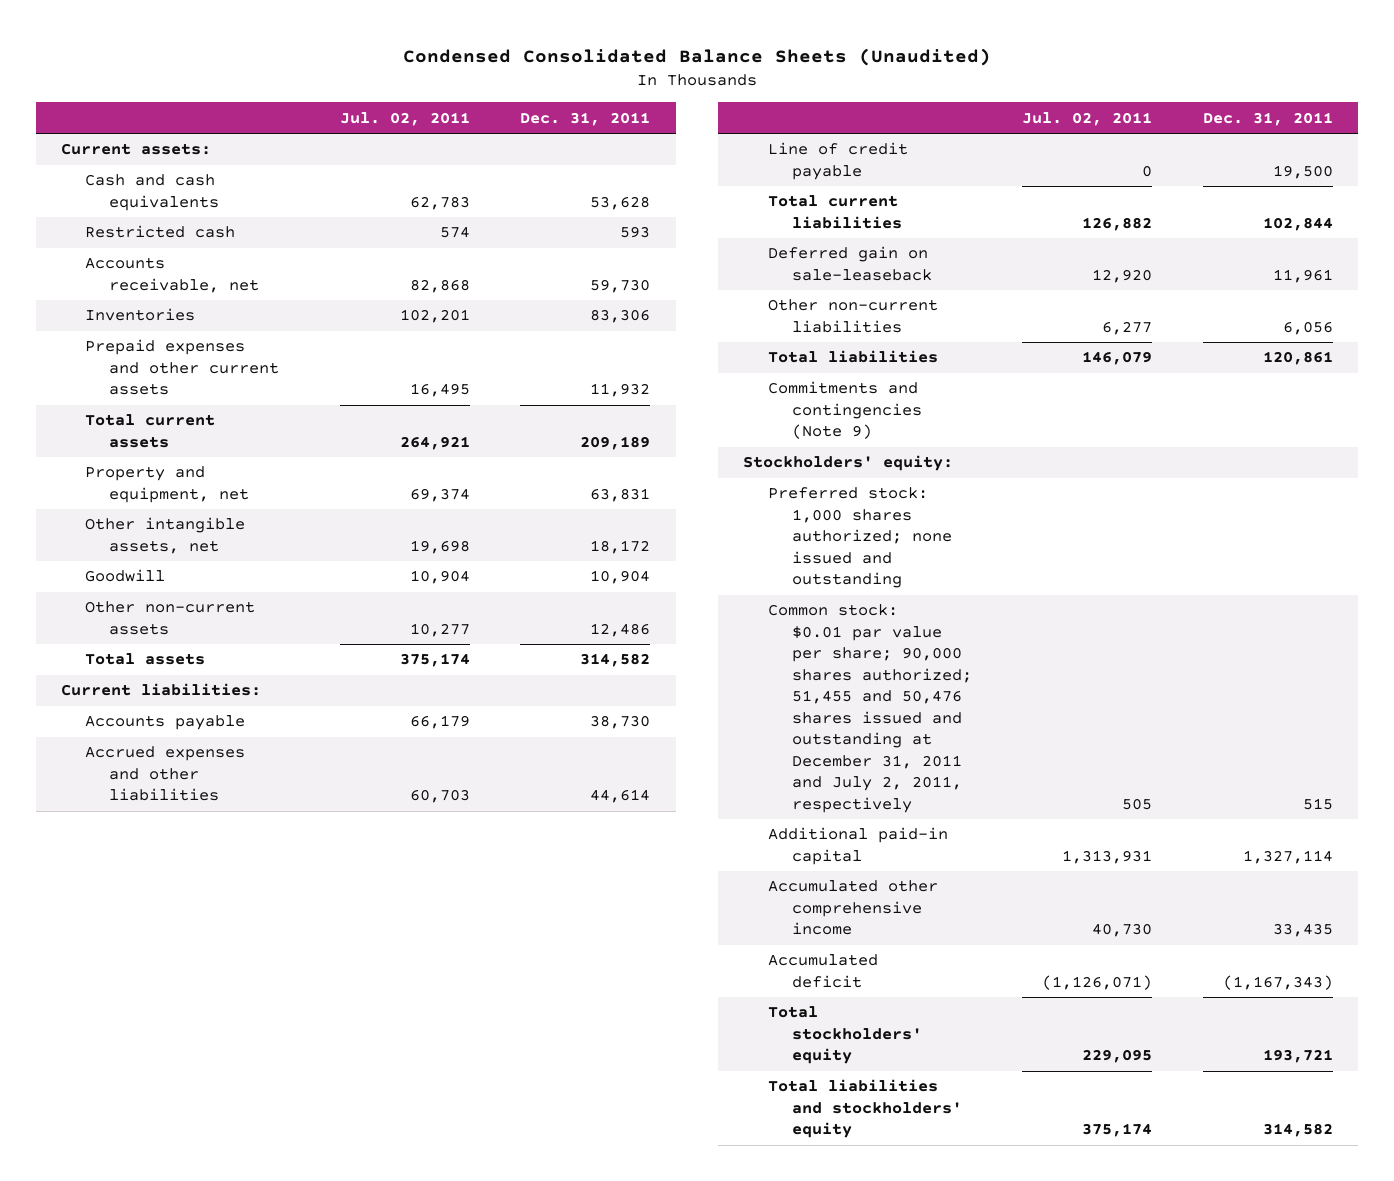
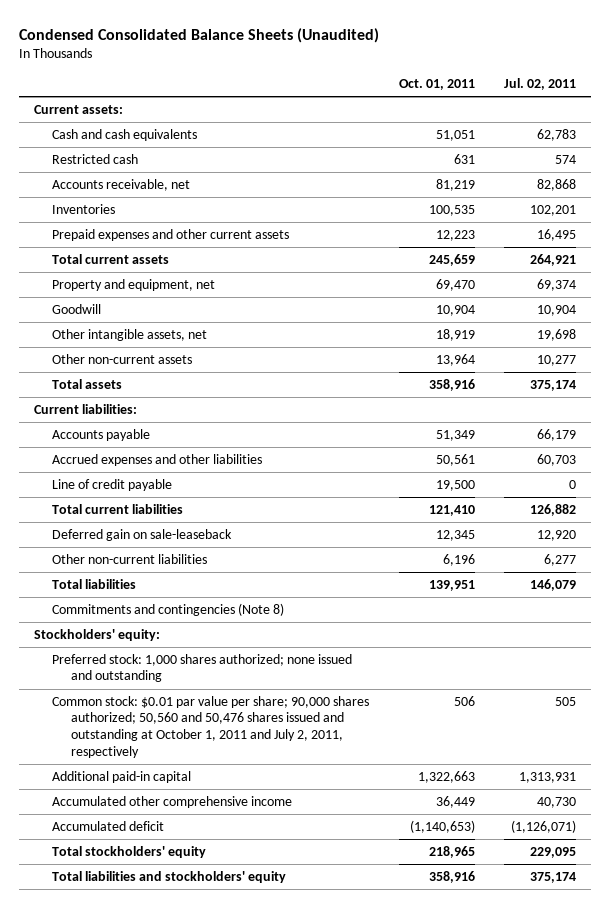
[520,111,651,126] Dec. 31, 2011 -> none
none -> [398,79,475,91] Oct. 01, 2011
[85,517,246,554] Other intangible assets, net -> [52,328,208,341] Other intangible assets, net
[767,381,922,440] Commitments and contingencies (Note 9) -> [52,602,285,616] Commitments and contingencies (Note 8)
[767,604,972,813] Common stock: $0.01 par value per share; 90,000 shares authorized; 51,455 and 50,476 shares issued and outstanding at December 31, 2011 and July 2, 2011, respectively -> [52,695,370,758] Common stock: $0.01 par value per share; 90,000 shares authorized; 50,560 and 50,476 shares issued and outstanding at October 1, 2011 and July 2, 2011, respectively

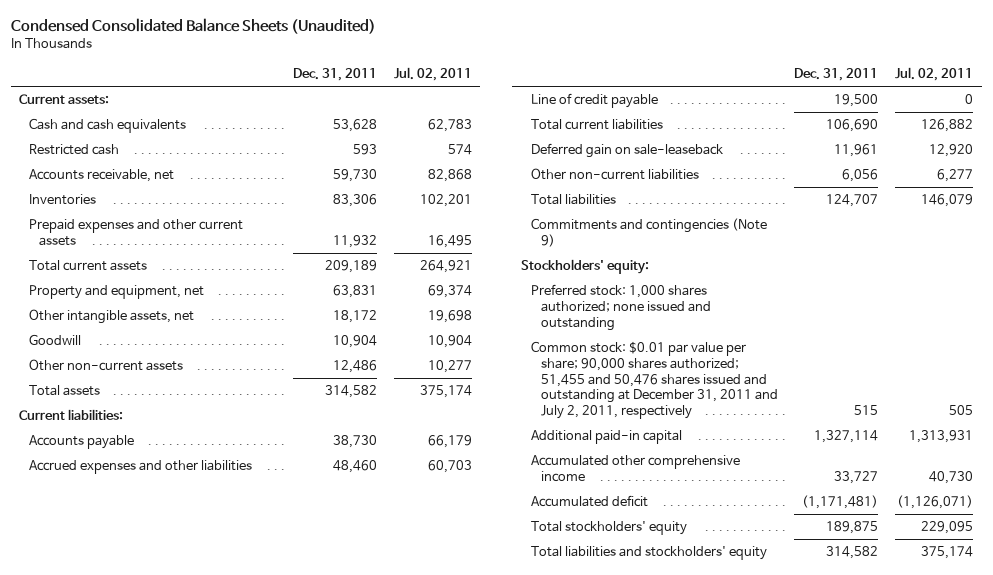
[398,79,475,91] Oct. 01, 2011 -> none
none -> [293,68,378,82] Dec. 31, 2011
[52,303,102,314] Goodwill -> [29,334,82,346] Goodwill
[52,602,285,616] Commitments and contingencies (Note 8) -> [530,218,767,247] Commitments and contingencies (Note 9)
[52,695,370,758] Common stock: $0.01 par value per share; 90,000 shares authorized; 50,560 and 50,476 shares issued and outstanding at October 1, 2011 and July 2, 2011, respectively -> [530,341,778,419] Common stock: $0.01 par value per share; 90,000 shares authorized; 51,455 and 50,476 shares issued and outstanding at December 31, 2011 and July 2, 2011, respectively

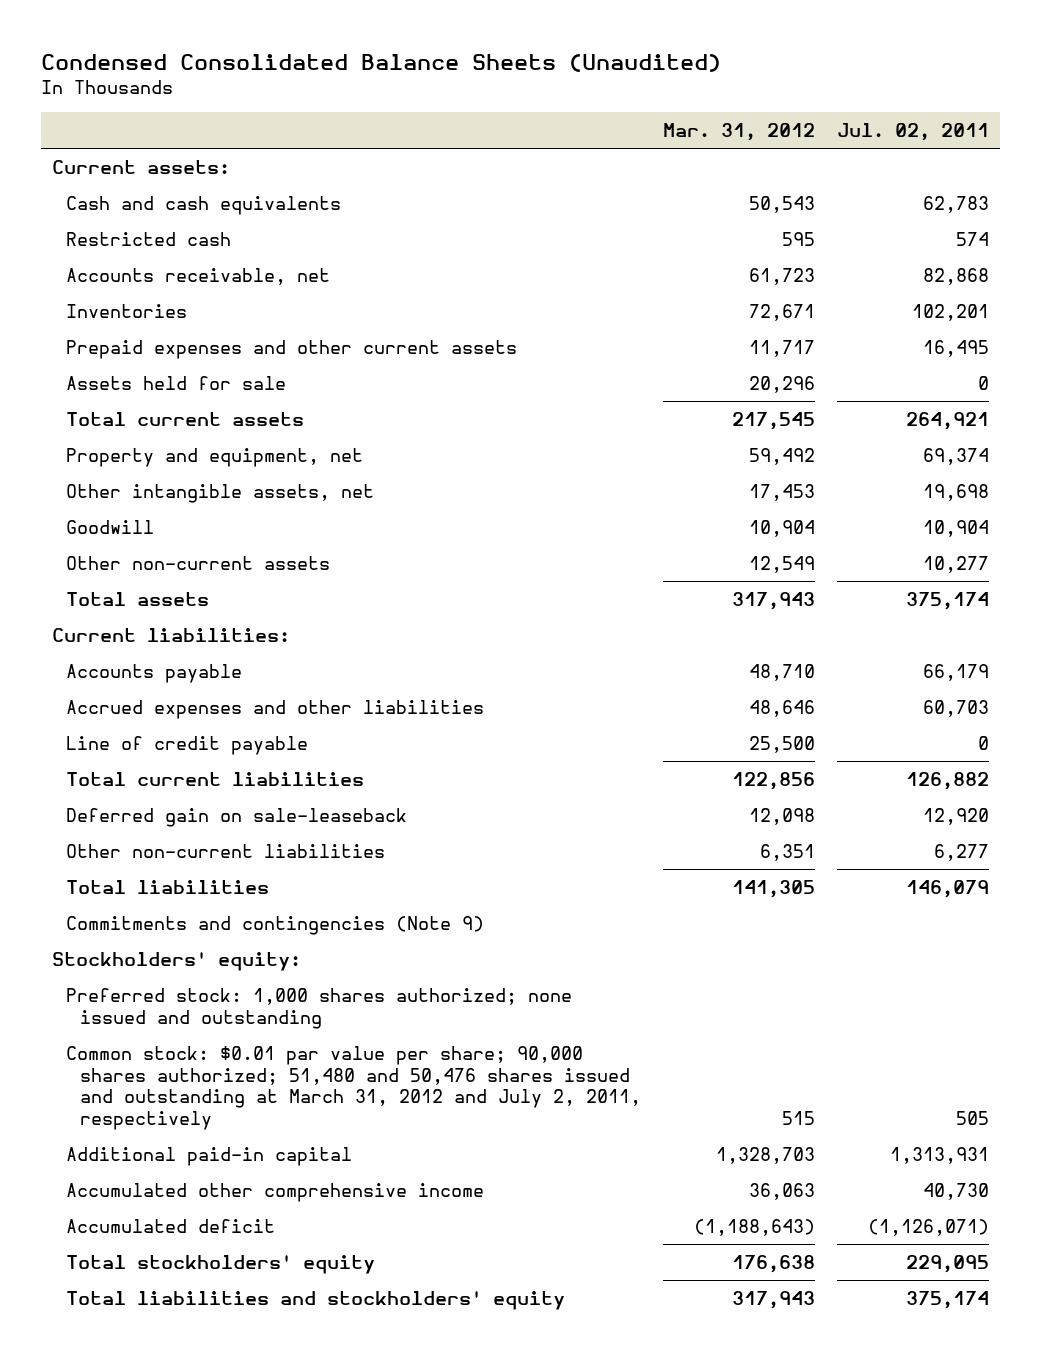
[293,68,378,82] Dec. 31, 2011 -> none
none -> [663,123,816,142] Mar. 31, 2012
none -> [66,375,287,390] Assets held for sale
[530,341,778,419] Common stock: $0.01 par value per share; 90,000 shares authorized; 51,455 and 50,476 shares issued and outstanding at December 31, 2011 and July 2, 2011, respectively -> [66,1045,642,1131] Common stock: $0.01 par value per share; 90,000 shares authorized; 51,480 and 50,476 shares issued and outstanding at March 31, 2012 and July 2, 2011, respectively

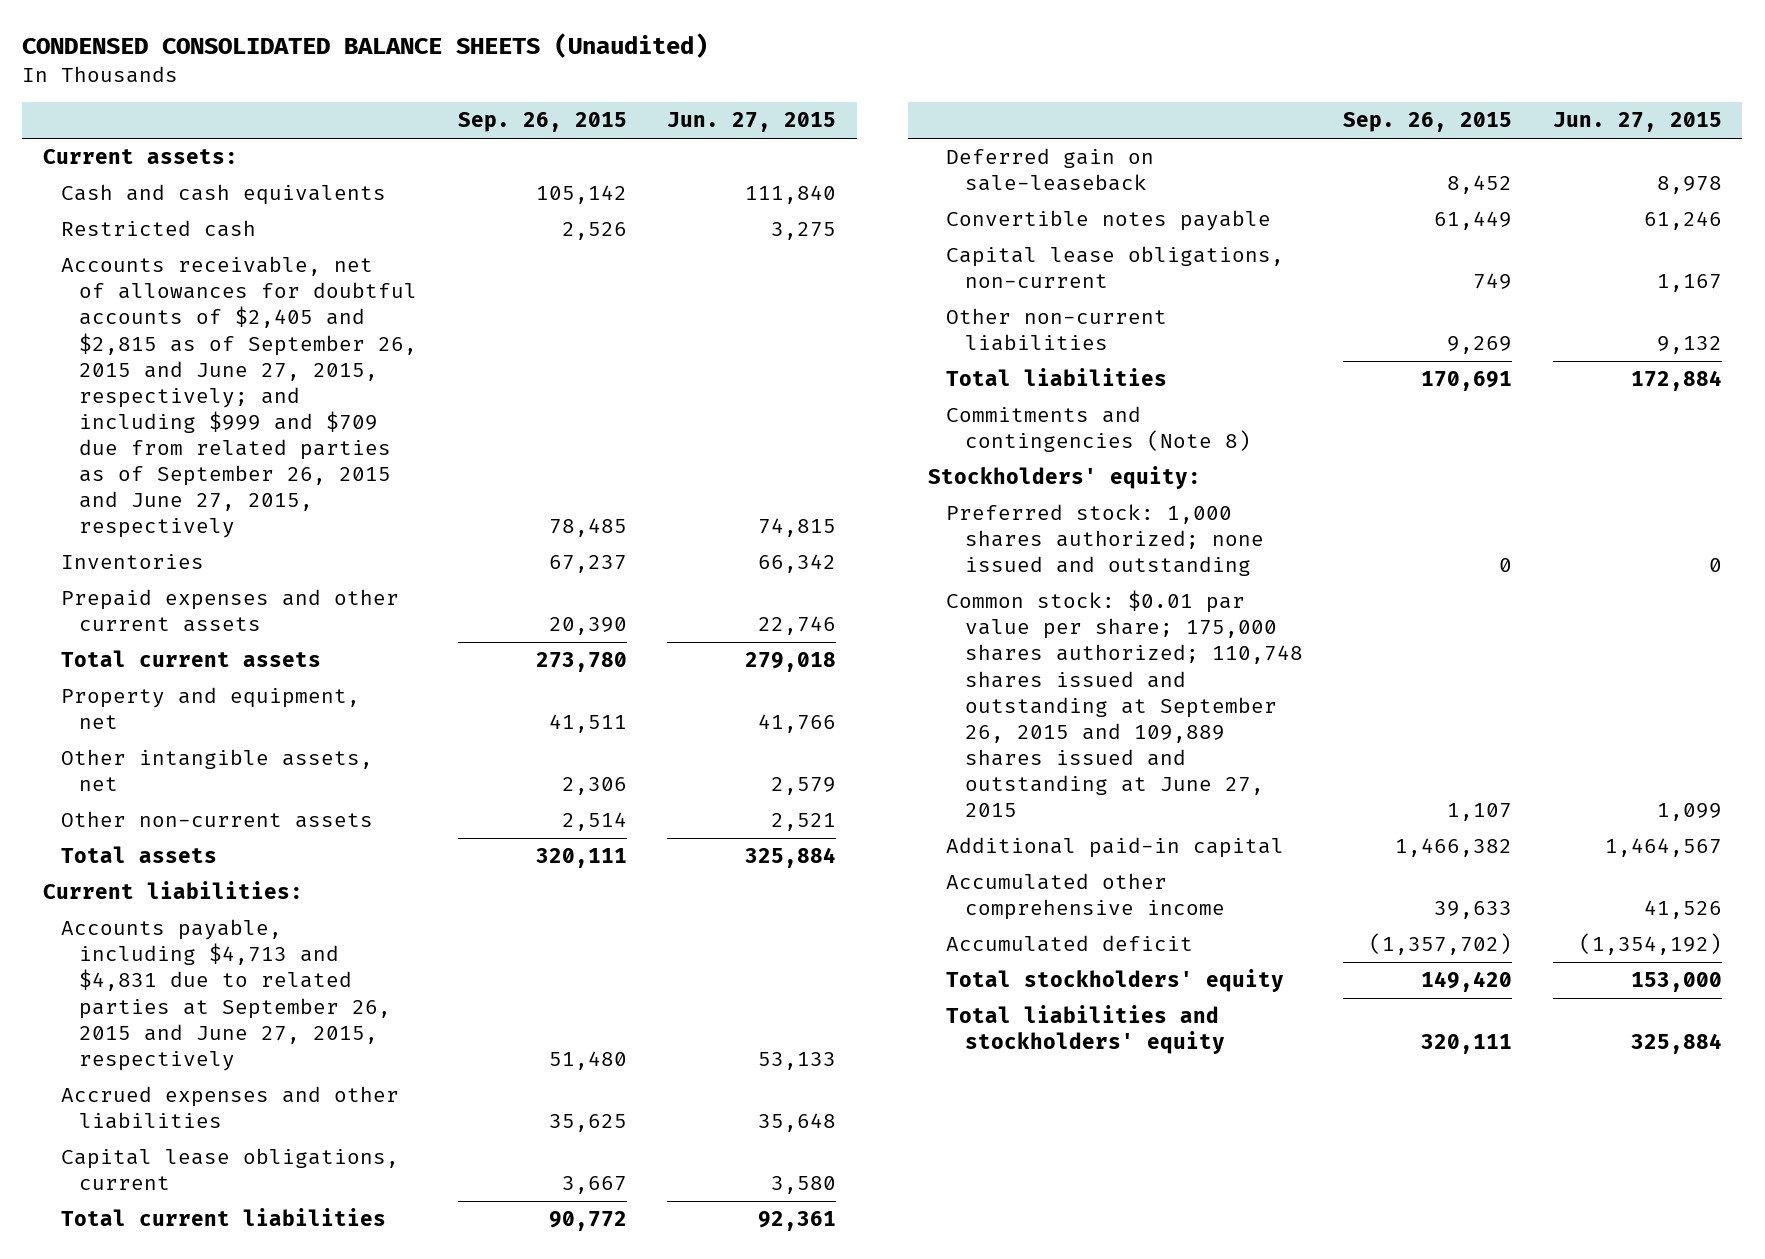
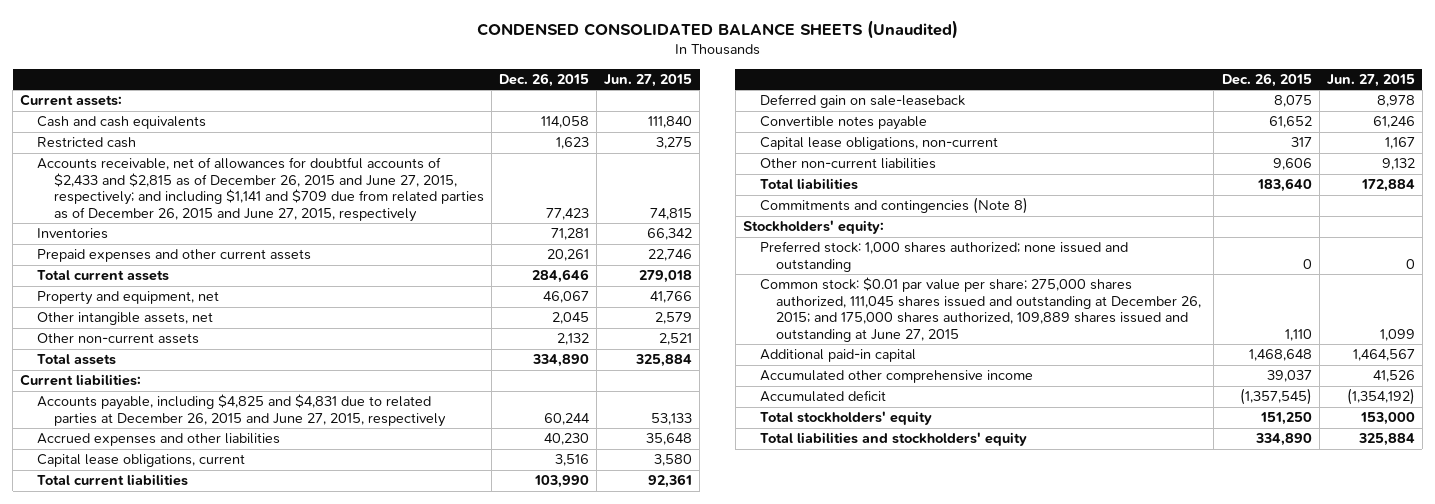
[457,112,627,133] Sep. 26, 2015 -> none
none -> [499,73,590,88] Dec. 26, 2015
[60,256,418,539] Accounts receivable, net of allowances for doubtful accounts of $2,405 and $2,815 as of September 26, 2015 and June 27, 2015, respectively; and including $999 and $709 due from related parties as of September 26, 2015 and June 27, 2015, respectively -> [37,157,484,222] Accounts receivable, net of allowances for doubtful accounts of $2,433 and $2,815 as of December 26, 2015 and June 27, 2015, respectively; and including $1,141 and $709 due from related parties as of December 26, 2015 and June 27, 2015, respectively
[60,919,392,1071] Accounts payable, including $4,713 and $4,831 due to related parties at September 26, 2015 and June 27, 2015, respectively -> [37,394,446,427] Accounts payable, including $4,825 and $4,831 due to related parties at December 26, 2015 and June 27, 2015, respectively
[946,590,1303,818] Common stock: $0.01 par value per share; 175,000 shares authorized; 110,748 shares issued and outstanding at September 26, 2015 and 109,889 shares issued and outstanding at June 27, 2015 -> [759,277,1202,342] Common stock: $0.01 par value per share; 275,000 shares authorized, 111,045 shares issued and outstanding at December 26, 2015; and 175,000 shares authorized, 109,889 shares issued and outstanding at June 27, 2015

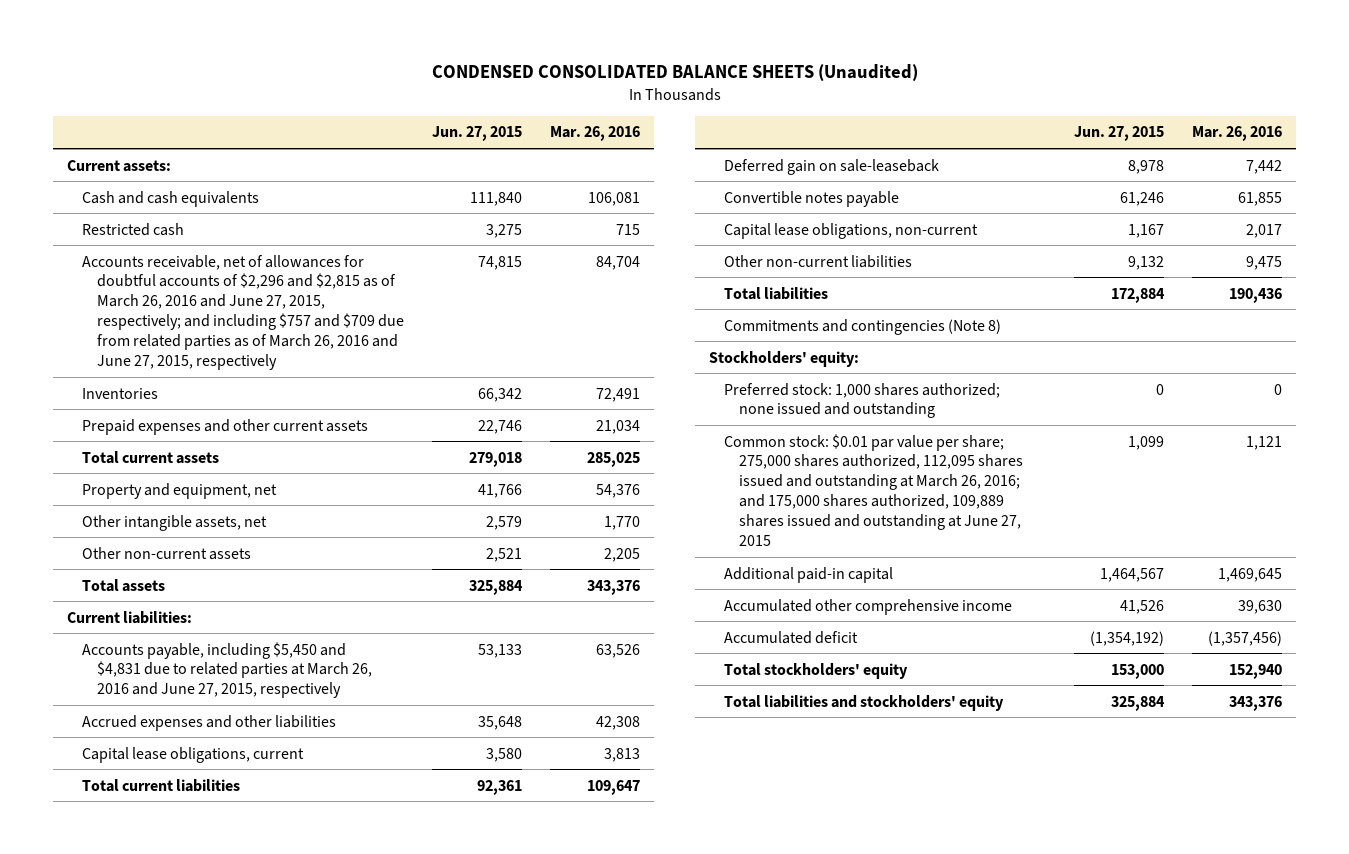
[499,73,590,88] Dec. 26, 2015 -> none
none -> [550,126,641,142] Mar. 26, 2016
[37,157,484,222] Accounts receivable, net of allowances for doubtful accounts of $2,433 and $2,815 as of December 26, 2015 and June 27, 2015, respectively; and including $1,141 and $709 due from related parties as of December 26, 2015 and June 27, 2015, respectively -> [82,254,405,371] Accounts receivable, net of allowances for doubtful accounts of $2,296 and $2,815 as of March 26, 2016 and June 27, 2015, respectively; and including $757 and $709 due from related parties as of March 26, 2016 and June 27, 2015, respectively
[37,394,446,427] Accounts payable, including $4,825 and $4,831 due to related parties at December 26, 2015 and June 27, 2015, respectively -> [82,641,373,699] Accounts payable, including $5,450 and $4,831 due to related parties at March 26, 2016 and June 27, 2015, respectively
[759,277,1202,342] Common stock: $0.01 par value per share; 275,000 shares authorized, 111,045 shares issued and outstanding at December 26, 2015; and 175,000 shares authorized, 109,889 shares issued and outstanding at June 27, 2015 -> [723,433,1023,547] Common stock: $0.01 par value per share; 275,000 shares authorized, 112,095 shares issued and outstanding at March 26, 2016; and 175,000 shares authorized, 109,889 shares issued and outstanding at June 27, 2015

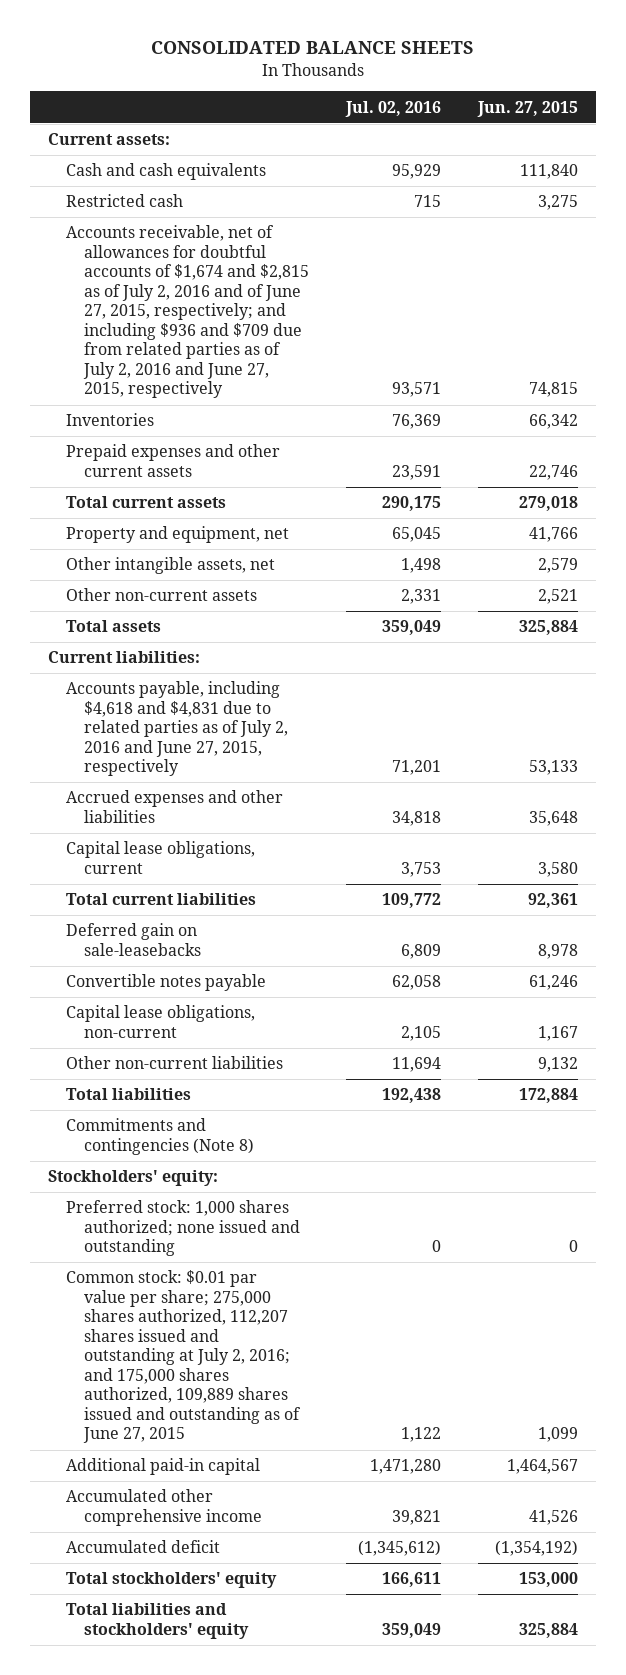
[431,63,918,81] CONDENSED CONSOLIDATED BALANCE SHEETS (Unaudited) -> [151,41,475,55] CONSOLIDATED BALANCE SHEETS
[550,126,641,142] Mar. 26, 2016 -> none
none -> [345,100,442,117] Jul. 02, 2016
[82,254,405,371] Accounts receivable, net of allowances for doubtful accounts of $2,296 and $2,815 as of March 26, 2016 and June 27, 2015, respectively; and including $757 and $709 due from related parties as of March 26, 2016 and June 27, 2015, respectively -> [66,225,310,399] Accounts receivable, net of allowances for doubtful accounts of $1,674 and $2,815 as of July 2, 2016 and of June 27, 2015, respectively; and including $936 and $709 due from related parties as of July 2, 2016 and June 27, 2015, respectively
[82,641,373,699] Accounts payable, including $5,450 and $4,831 due to related parties at March 26, 2016 and June 27, 2015, respectively -> [66,681,289,777] Accounts payable, including $4,618 and $4,831 due to related parties as of July 2, 2016 and June 27, 2015, respectively
[723,158,939,175] Deferred gain on sale-leaseback -> [66,923,202,956] Deferred gain on sale-leasebacks
[723,433,1023,547] Common stock: $0.01 par value per share; 275,000 shares authorized, 112,095 shares issued and outstanding at March 26, 2016; and 175,000 shares authorized, 109,889 shares issued and outstanding at June 27, 2015 -> [66,1270,302,1444] Common stock: $0.01 par value per share; 275,000 shares authorized, 112,207 shares issued and outstanding at July 2, 2016; and 175,000 shares authorized, 109,889 shares issued and outstanding as of June 27, 2015

